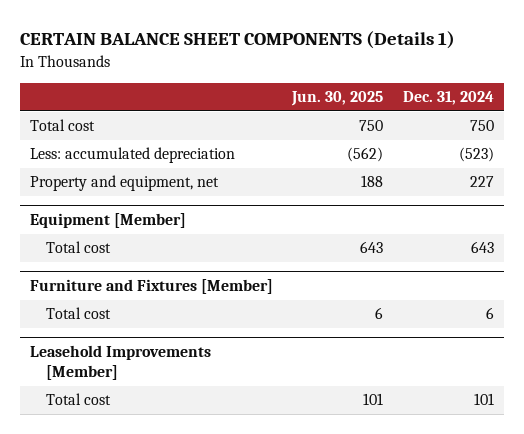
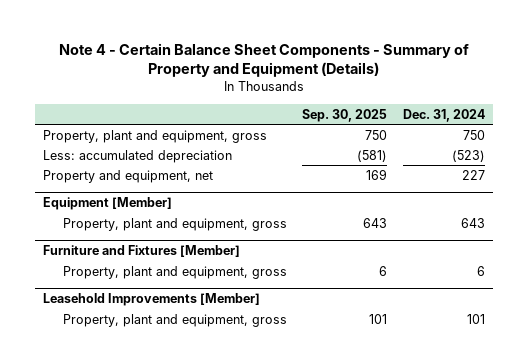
[19,30,455,49] CERTAIN BALANCE SHEET COMPONENTS (Details 1) -> [58,42,469,78] Note 4 - Certain Balance Sheet Components - Summary of Property and Equipment (Details)
[291,91,384,107] Jun. 30, 2025 -> none
none -> [302,108,388,122] Sep. 30, 2025
[29,119,95,132] Total cost -> [42,129,267,143] Property, plant and equipment, gross
[45,241,111,254] Total cost -> [62,217,287,231] Property, plant and equipment, gross
[45,307,111,320] Total cost -> [62,265,287,279] Property, plant and equipment, gross
[45,393,111,406] Total cost -> [62,313,287,327] Property, plant and equipment, gross

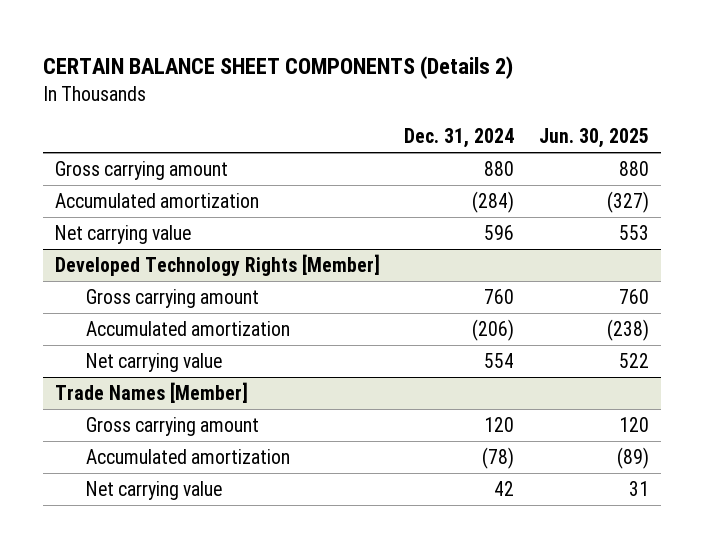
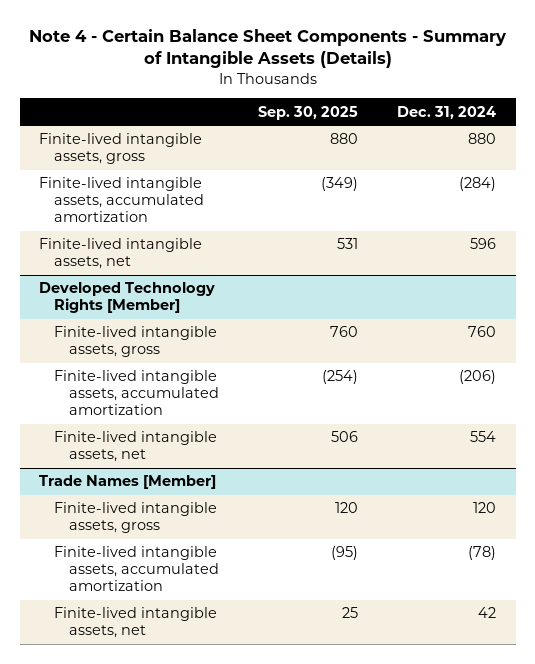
[43,55,514,79] CERTAIN BALANCE SHEET COMPONENTS (Details 2) -> [28,29,506,69] Note 4 - Certain Balance Sheet Components - Summary of Intangible Assets (Details)
[538,128,649,149] Jun. 30, 2025 -> none
none -> [257,105,358,120] Sep. 30, 2025
[55,160,229,180] Gross carrying amount -> [39,133,203,165] Finite-lived intangible assets, gross
[55,192,260,208] Accumulated amortization -> [39,177,205,223] Finite-lived intangible assets, accumulated amortization
[55,224,192,244] Net carrying value -> [39,238,203,270] Finite-lived intangible assets, net
[86,288,260,308] Gross carrying amount -> [54,326,218,358] Finite-lived intangible assets, gross
[86,320,291,336] Accumulated amortization -> [54,370,219,416] Finite-lived intangible assets, accumulated amortization
[86,352,223,372] Net carrying value -> [54,431,218,463] Finite-lived intangible assets, net
[86,416,260,436] Gross carrying amount -> [54,502,218,534] Finite-lived intangible assets, gross
[86,448,291,464] Accumulated amortization -> [54,546,219,592] Finite-lived intangible assets, accumulated amortization
[86,480,223,500] Net carrying value -> [54,607,218,639] Finite-lived intangible assets, net

